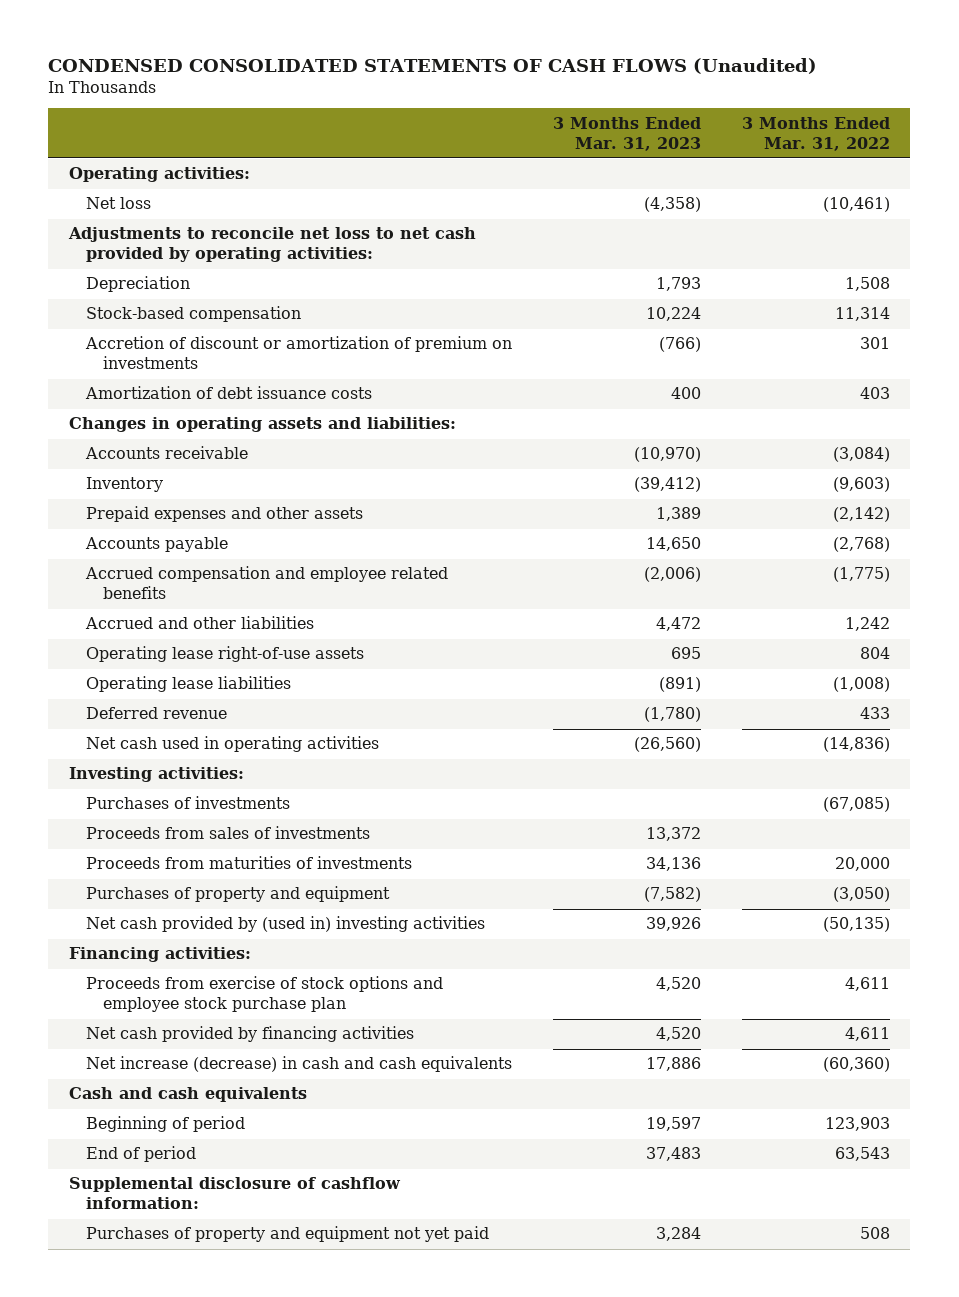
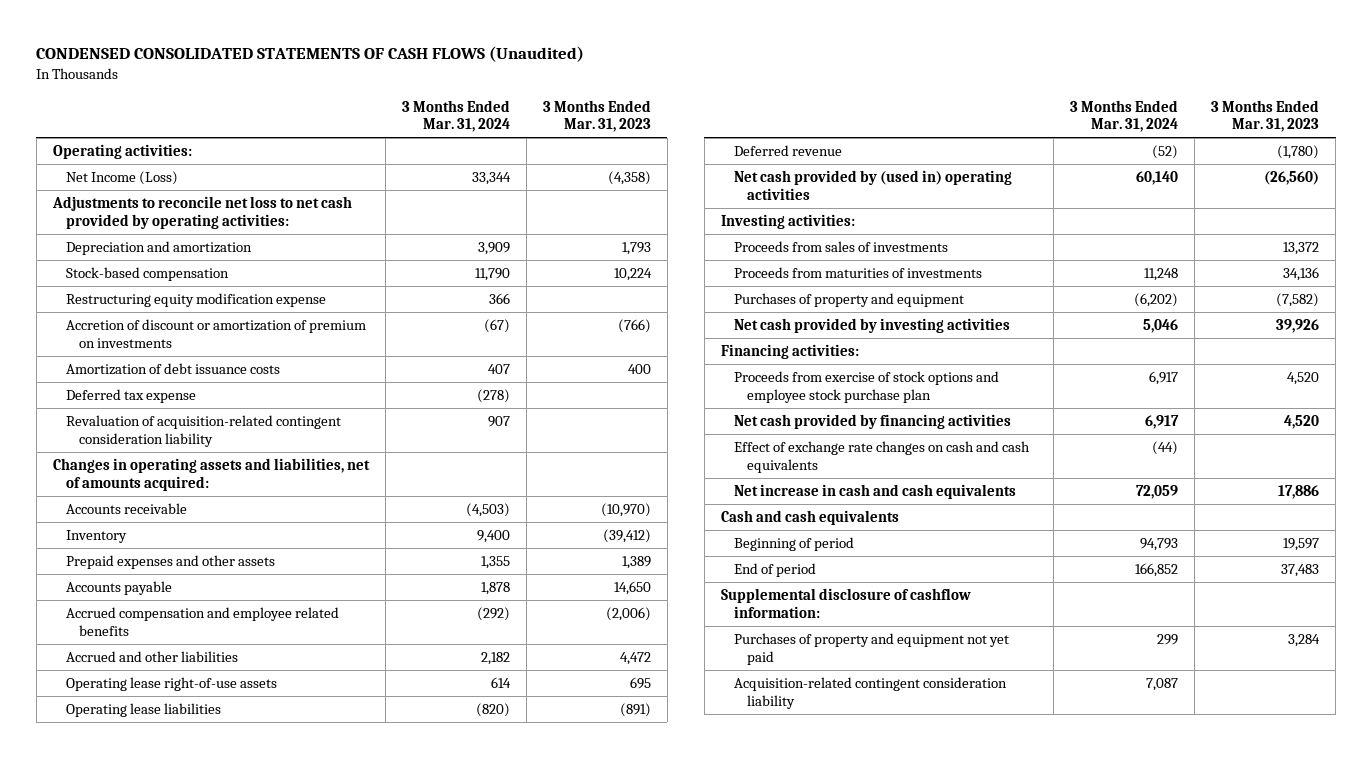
[741,116,890,151] 3 Months Ended Mar. 31, 2022 -> none
none -> [401,100,510,133] 3 Months Ended Mar. 31, 2024
[85,197,151,210] Net loss -> [65,171,178,186] Net Income (Loss)
[85,276,190,293] Depreciation -> [65,241,252,256] Depreciation and amortization
none -> [65,293,326,308] Restructuring equity modification expense
none -> [65,389,196,404] Deferred tax expense
none -> [65,415,341,447] Revaluation of acquisition-related contingent consideration liability
[68,417,456,433] Changes in operating assets and liabilities: -> [52,458,370,491] Changes in operating assets and liabilities, net of amounts acquired:
[85,736,379,753] Net cash used in operating activities -> [733,170,1012,200] Net cash provided by (used in) operating activities
[85,796,290,810] Purchases of investments -> none
[85,916,485,933] Net cash provided by (used in) investing activities -> [733,318,1010,334] Net cash provided by investing activities
none -> [733,441,1030,473] Effect of exchange rate changes on cash and cash equivalents
[85,1056,512,1073] Net increase (decrease) in cash and cash equivalents -> [733,484,1016,500] Net increase in cash and cash equivalents
none -> [733,677,1007,709] Acquisition-related contingent consideration liability

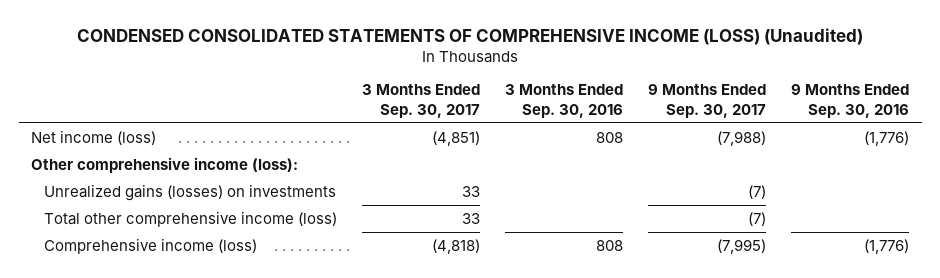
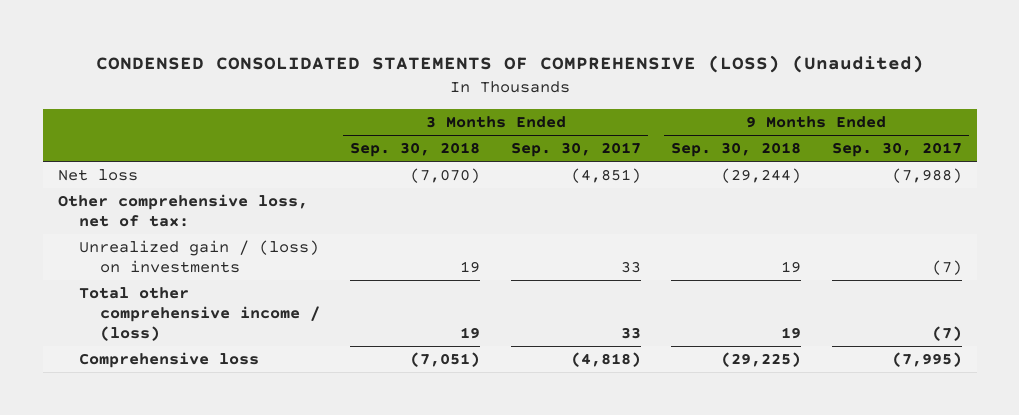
[77,27,864,45] CONDENSED CONSOLIDATED STATEMENTS OF COMPREHENSIVE INCOME (LOSS) (Unaudited) -> [95,54,924,73] CONDENSED CONSOLIDATED STATEMENTS OF COMPREHENSIVE (LOSS) (Unaudited)
[505,84,624,118] 3 Months Ended Sep. 30, 2016 -> none
[791,84,910,118] 9 Months Ended Sep. 30, 2016 -> none
none -> [350,142,481,158] Sep. 30, 2018
none -> [671,142,802,158] Sep. 30, 2018
[31,129,157,145] Net income (loss) -> [57,169,138,182] Net loss
[31,156,299,173] Other comprehensive income (loss): -> [57,194,308,228] Other comprehensive loss, net of tax:
[44,183,337,201] Unrealized gains (losses) on investments -> [78,240,319,274] Unrealized gain / (loss) on investments
[44,210,338,227] Total other comprehensive income (loss) -> [78,287,321,342] Total other comprehensive income / (loss)
[44,237,258,254] Comprehensive income (loss) -> [78,352,259,369] Comprehensive loss

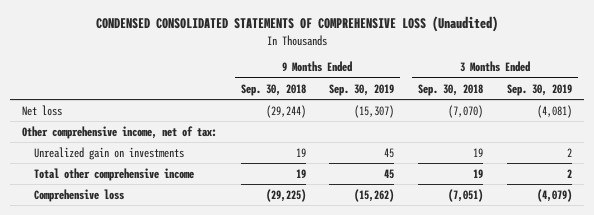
[95,54,924,73] CONDENSED CONSOLIDATED STATEMENTS OF COMPREHENSIVE (LOSS) (Unaudited) -> [95,16,498,33] CONDENSED CONSOLIDATED STATEMENTS OF COMPREHENSIVE LOSS (Unaudited)
[510,142,641,158] Sep. 30, 2017 -> none
[831,142,962,158] Sep. 30, 2017 -> none
none -> [329,83,395,96] Sep. 30, 2019
none -> [507,83,573,96] Sep. 30, 2019
[57,194,308,228] Other comprehensive loss, net of tax: -> [21,125,217,139] Other comprehensive income, net of tax:
[78,240,319,274] Unrealized gain / (loss) on investments -> [34,146,185,160] Unrealized gain on investments
[78,287,321,342] Total other comprehensive income / (loss) -> [34,167,195,181] Total other comprehensive income

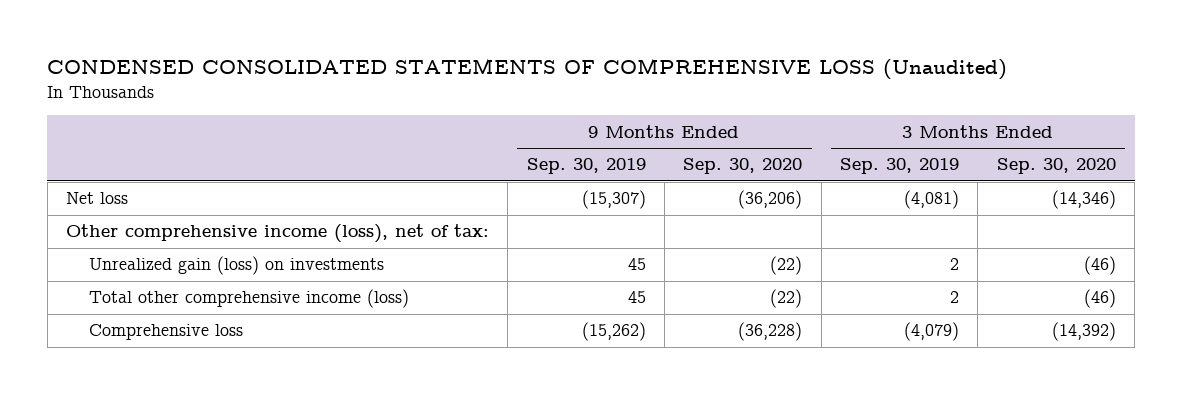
[240,83,306,96] Sep. 30, 2018 -> none
[418,83,484,96] Sep. 30, 2018 -> none
none -> [683,158,803,175] Sep. 30, 2020
none -> [996,158,1116,175] Sep. 30, 2020
[21,125,217,139] Other comprehensive income, net of tax: -> [65,224,489,244] Other comprehensive income (loss), net of tax:
[34,146,185,160] Unrealized gain on investments -> [89,256,385,276] Unrealized gain (loss) on investments
[34,167,195,181] Total other comprehensive income -> [89,289,410,309] Total other comprehensive income (loss)

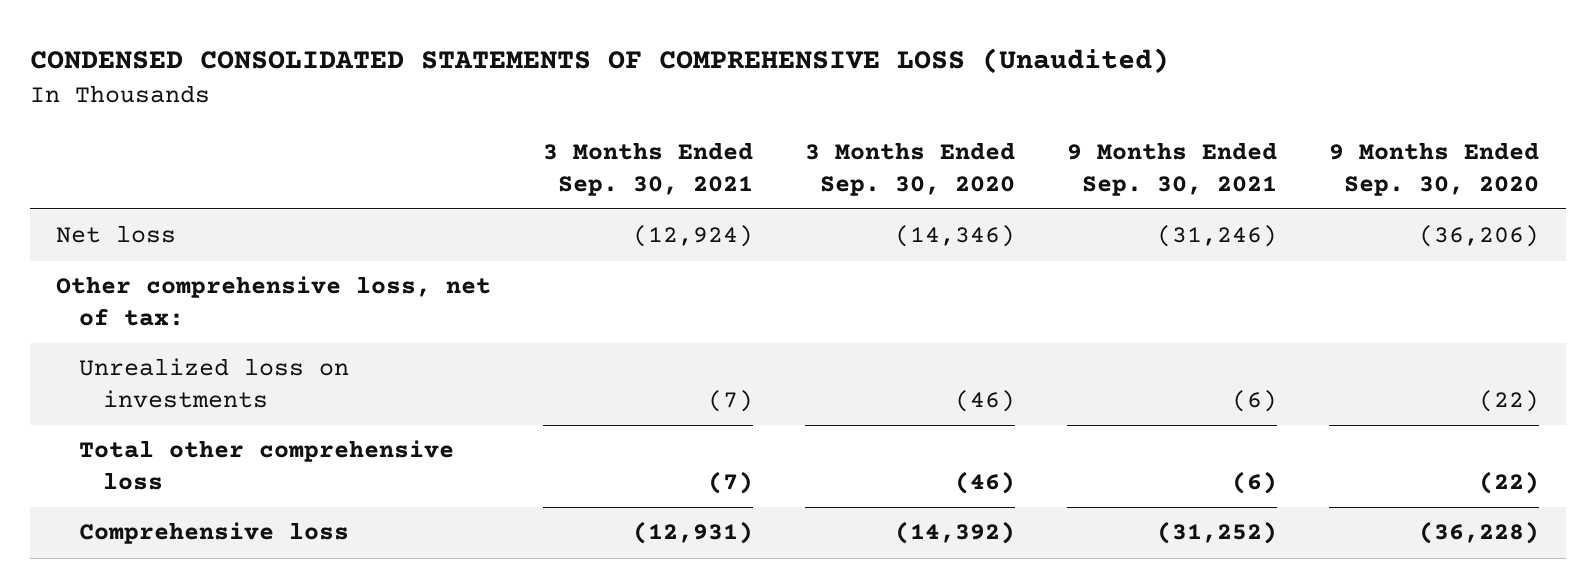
[526,158,646,175] Sep. 30, 2019 -> none
[840,158,960,175] Sep. 30, 2019 -> none
none -> [542,142,753,196] 3 Months Ended Sep. 30, 2021
none -> [1067,142,1278,196] 9 Months Ended Sep. 30, 2021
[65,224,489,244] Other comprehensive income (loss), net of tax: -> [55,276,491,326] Other comprehensive loss, net of tax:
[89,256,385,276] Unrealized gain (loss) on investments -> [79,358,350,408] Unrealized loss on investments
[89,289,410,309] Total other comprehensive income (loss) -> [79,440,455,490] Total other comprehensive loss

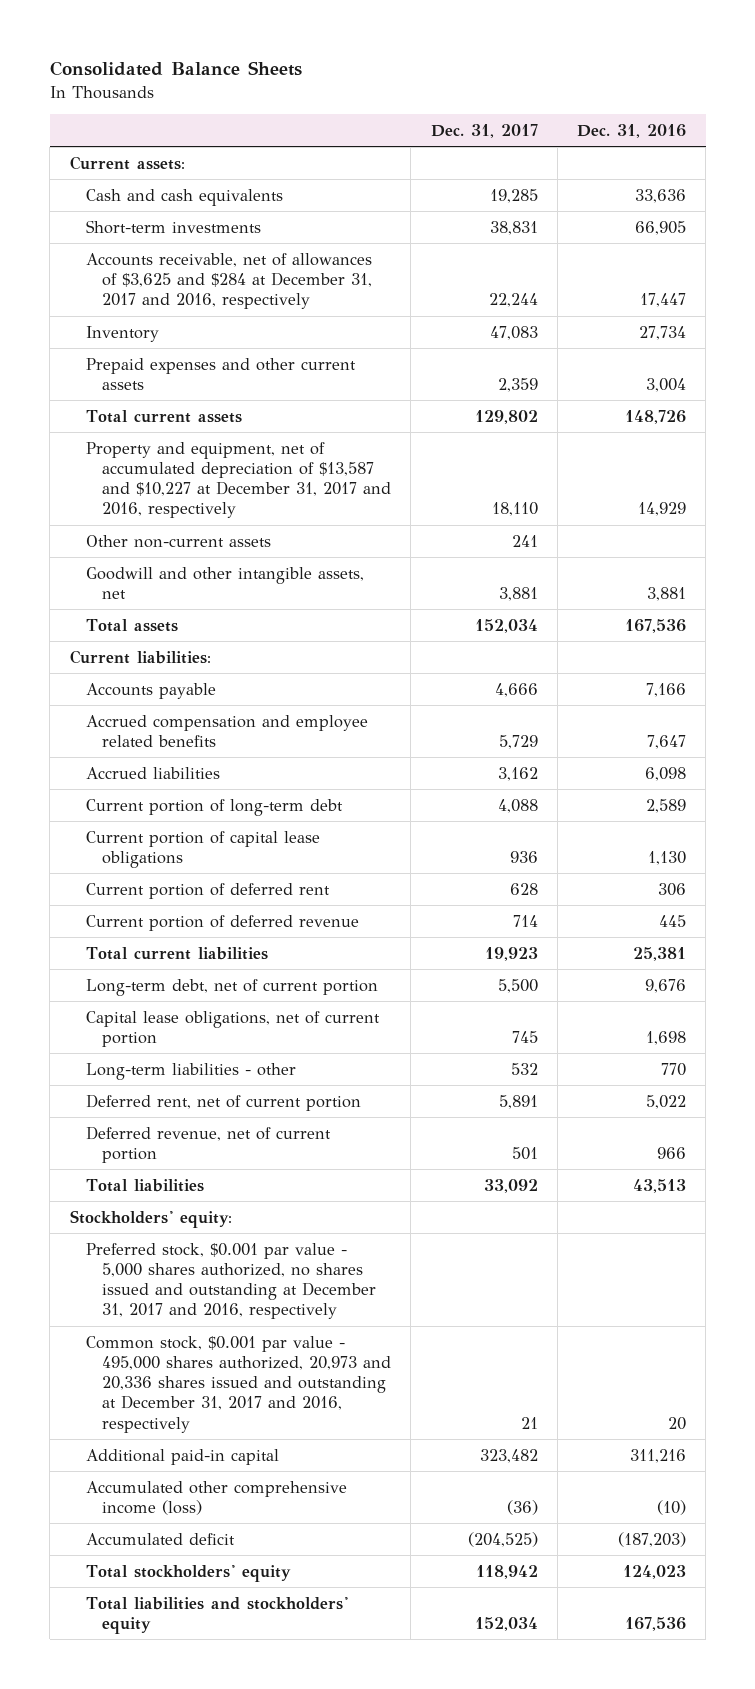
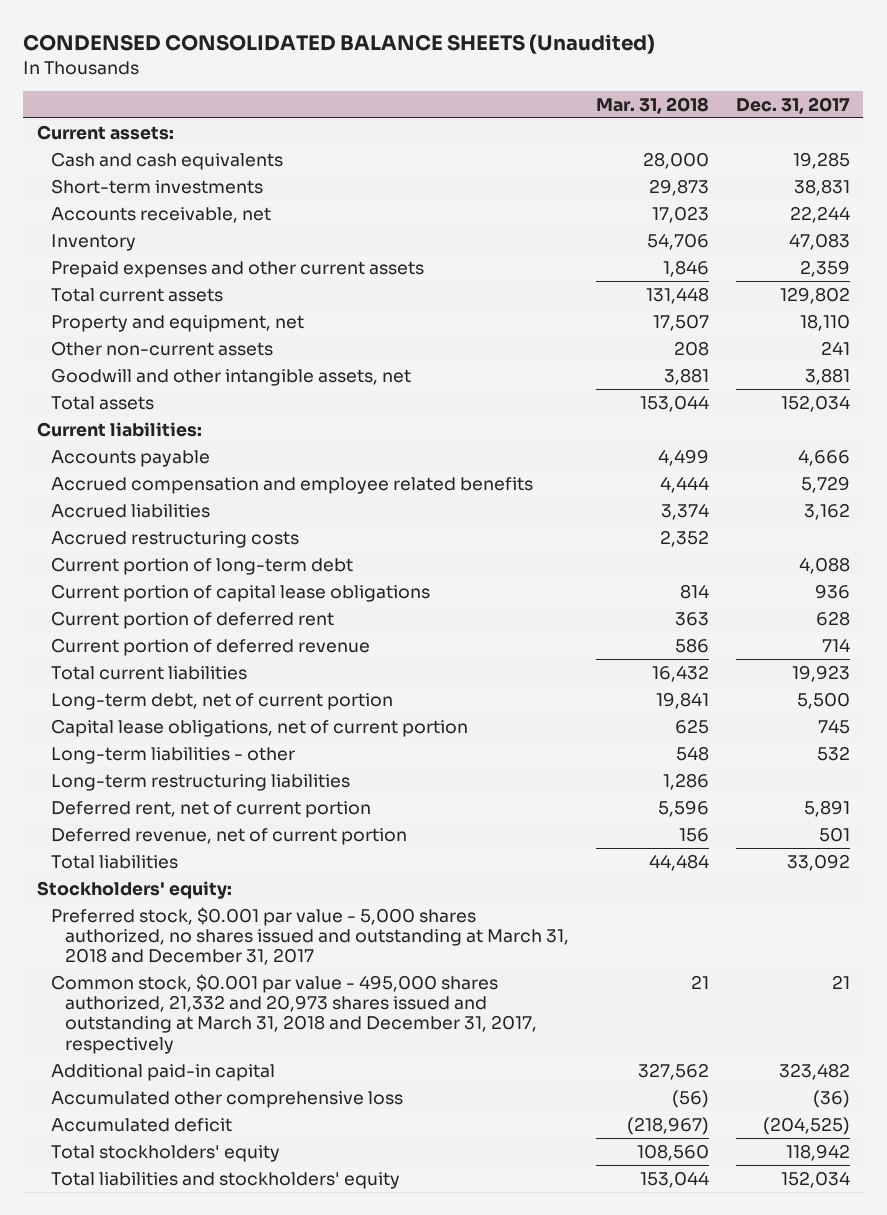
[49,61,302,77] Consolidated Balance Sheets -> [23,34,656,55] CONDENSED CONSOLIDATED BALANCE SHEETS (Unaudited)
[576,123,686,138] Dec. 31, 2016 -> none
none -> [596,96,710,114] Mar. 31, 2018
[85,252,373,310] Accounts receivable, net of allowances of $3,625 and $284 at December 31, 2017 and 2016, respectively -> [50,206,271,223] Accounts receivable, net
[85,441,392,519] Property and equipment, net of accumulated depreciation of $13,587 and $10,227 at December 31, 2017 and 2016, respectively -> [50,314,304,332] Property and equipment, net
none -> [50,530,299,548] Accrued restructuring costs
none -> [50,773,350,791] Long-term restructuring liabilities
[85,1242,377,1320] Preferred stock, $0.001 par value - 5,000 shares authorized, no shares issued and outstanding at December 31, 2017 and 2016, respectively -> [50,906,570,966] Preferred stock, $0.001 par value - 5,000 shares authorized, no shares issued and outstanding at March 31, 2018 and December 31, 2017
[85,1335,392,1433] Common stock, $0.001 par value - 495,000 shares authorized, 20,973 and 20,336 shares issued and outstanding at December 31, 2017 and 2016, respectively -> [50,973,538,1054] Common stock, $0.001 par value - 495,000 shares authorized, 21,332 and 20,973 shares issued and outstanding at March 31, 2018 and December 31, 2017, respectively
[85,1480,347,1515] Accumulated other comprehensive income (loss) -> [50,1090,403,1108] Accumulated other comprehensive loss

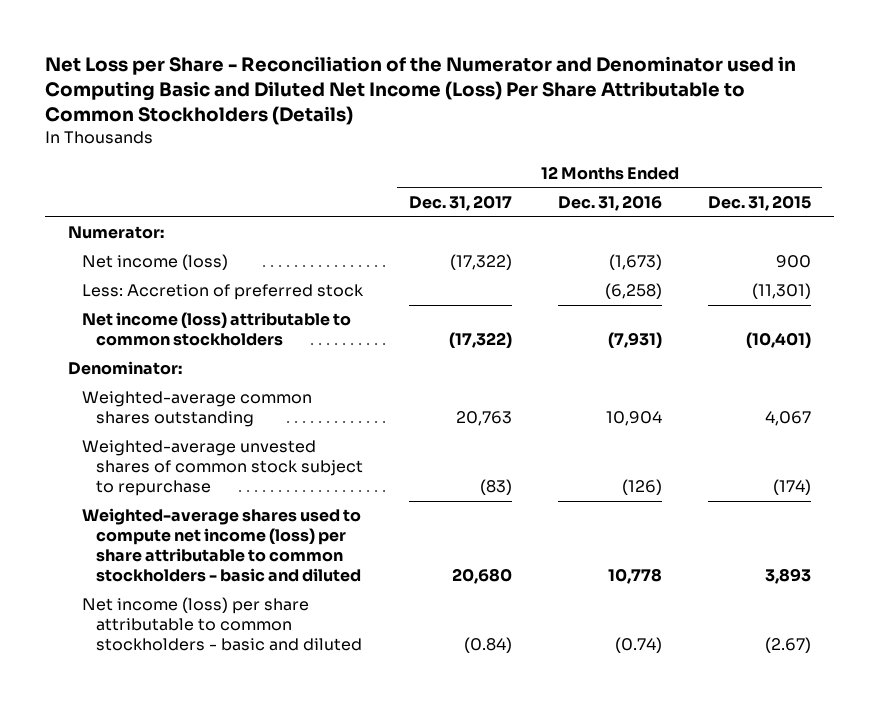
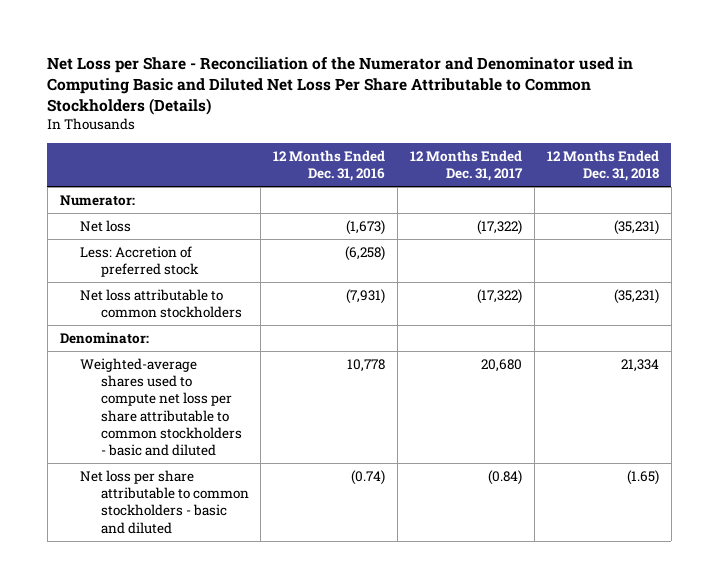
[45,55,797,125] Net Loss per Share - Reconciliation of the Numerator and Denominator used in Computing Basic and Diluted Net Income (Loss) Per Share Attributable to Common Stockholders (Details) -> [47,56,634,116] Net Loss per Share - Reconciliation of the Numerator and Denominator used in Computing Basic and Diluted Net Loss Per Share Attributable to Common Stockholders (Details)
[707,195,811,212] Dec. 31, 2015 -> none
none -> [547,150,660,182] 12 Months Ended Dec. 31, 2018
[81,254,228,271] Net income (loss) -> [80,219,132,232] Net loss
[81,312,351,347] Net income (loss) attributable to common stockholders -> [80,288,242,319] Net loss attributable to common stockholders
[81,391,312,428] Weighted-average common shares outstanding -> none
[81,440,363,497] Weighted-average unvested shares of common stock subject to repurchase -> none
[81,508,361,583] Weighted-average shares used to compute net income (loss) per share attributable to common stockholders - basic and diluted -> [80,357,242,457] Weighted-average shares used to compute net loss per share attributable to common stockholders - basic and diluted
[81,597,362,652] Net income (loss) per share attributable to common stockholders - basic and diluted -> [80,469,249,534] Net loss per share attributable to common stockholders - basic and diluted

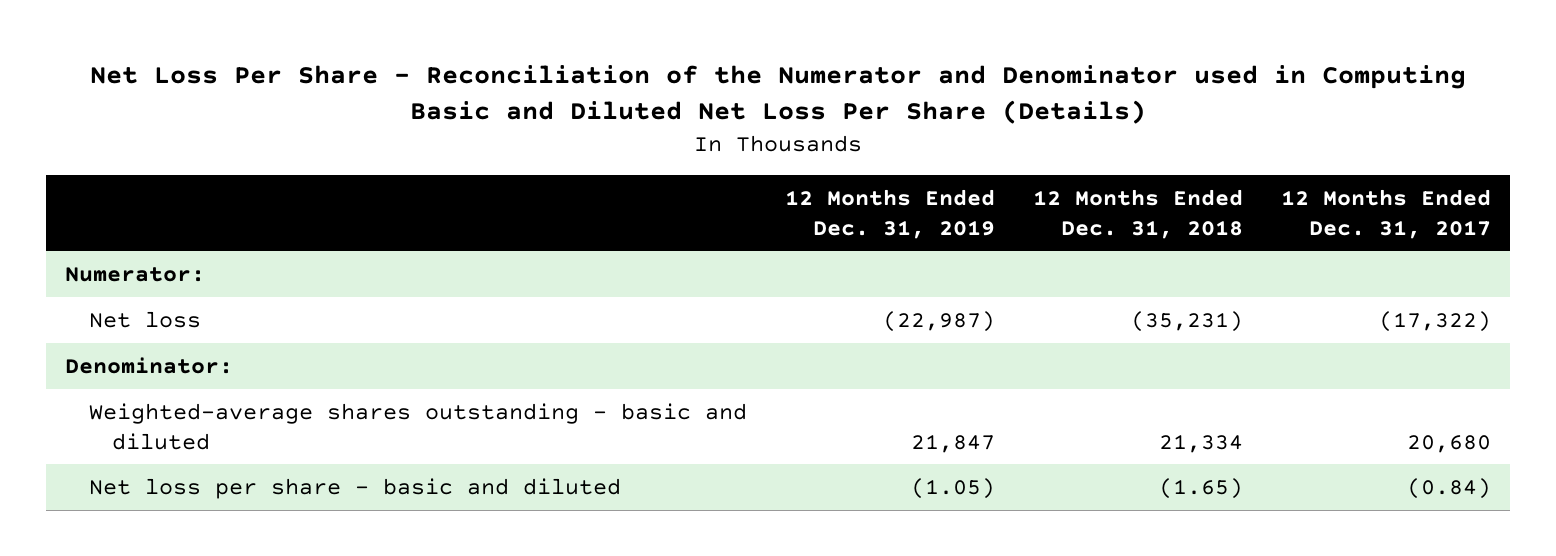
[47,56,634,116] Net Loss per Share - Reconciliation of the Numerator and Denominator used in Computing Basic and Diluted Net Loss Per Share Attributable to Common Stockholders (Details) -> [89,64,1466,125] Net Loss Per Share - Reconciliation of the Numerator and Denominator used in Computing Basic and Diluted Net Loss Per Share (Details)
[273,150,386,182] 12 Months Ended Dec. 31, 2016 -> none
none -> [784,188,995,239] 12 Months Ended Dec. 31, 2019
[80,245,199,278] Less: Accretion of preferred stock -> none
[80,288,242,319] Net loss attributable to common stockholders -> none
[80,357,242,457] Weighted-average shares used to compute net loss per share attributable to common stockholders - basic and diluted -> [88,402,747,450] Weighted-average shares outstanding - basic and diluted
[80,469,249,534] Net loss per share attributable to common stockholders - basic and diluted -> [88,477,621,499] Net loss per share - basic and diluted

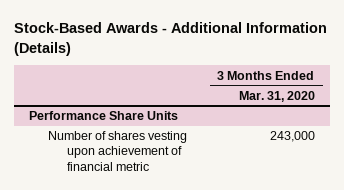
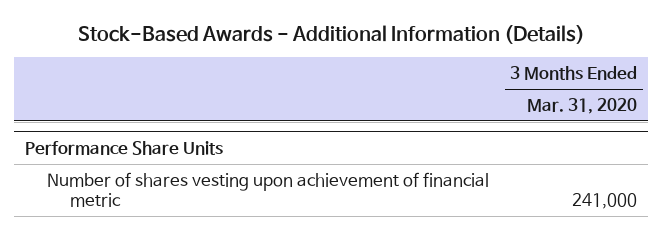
[269,131,315,143] 243,000 -> [572,192,638,209] 241,000

